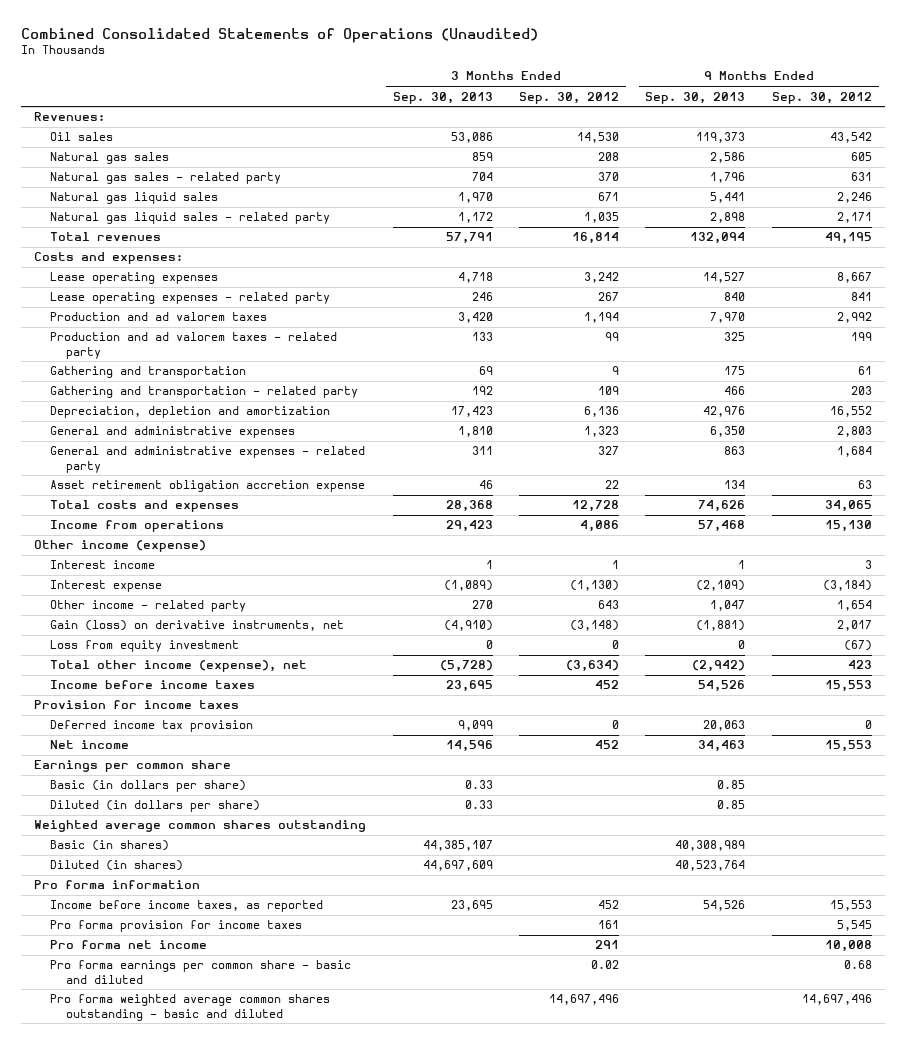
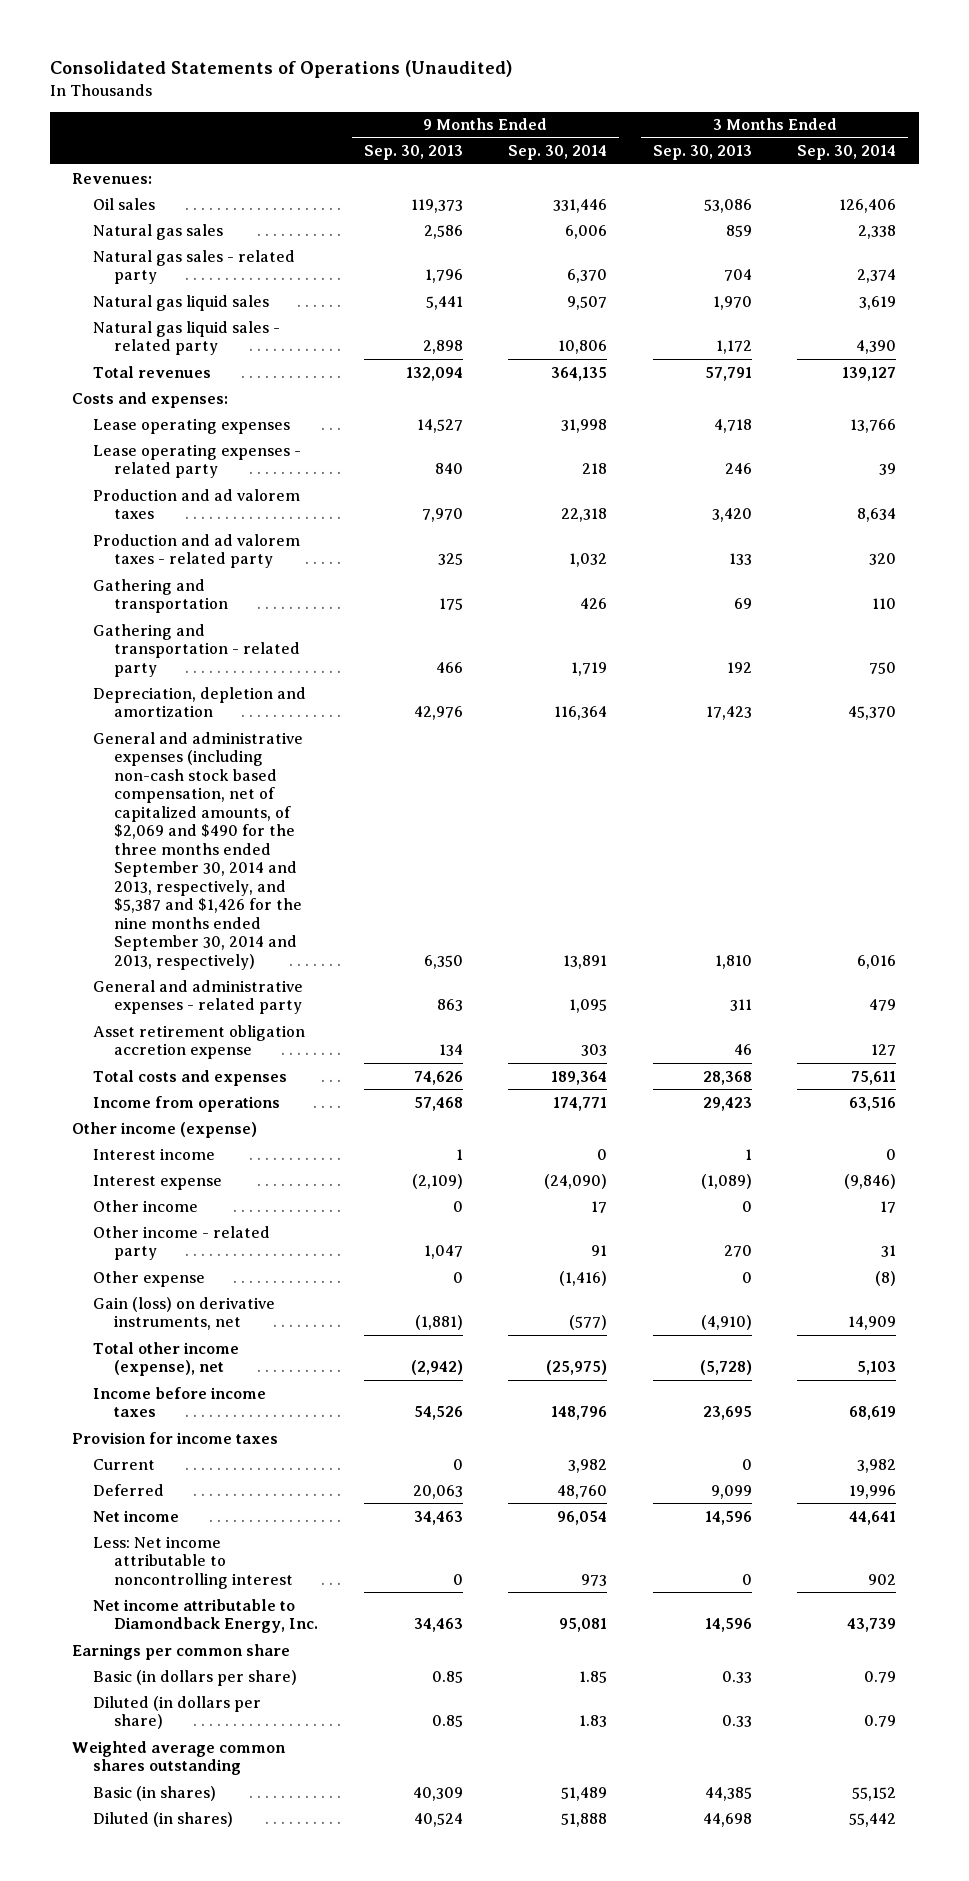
[20,27,538,43] Combined Consolidated Statements of Operations (Unaudited) -> [49,60,512,79] Consolidated Statements of Operations (Unaudited)
[518,91,619,104] Sep. 30, 2012 -> none
[771,91,872,104] Sep. 30, 2012 -> none
none -> [508,145,608,161] Sep. 30, 2014
none -> [797,145,897,161] Sep. 30, 2014
[50,426,296,439] General and administrative expenses -> [93,731,304,970] General and administrative expenses (including non-cash stock based compensation, net of capitalized amounts, of $2,069 and $490 for the three months ended September 30, 2014 and 2013, respectively, and $5,387 and $1,426 for the nine months ended September 30, 2014 and 2013, respectively)
none -> [93,1199,199,1212] Other income
none -> [93,1270,206,1287] Other expense
[50,640,240,653] Loss from equity investment -> none
none -> [93,1458,156,1470] Current
[50,720,254,733] Deferred income tax provision -> [93,1483,165,1496] Deferred
none -> [93,1535,293,1589] Less: Net income attributable to noncontrolling interest
none -> [93,1598,318,1634] Net income attributable to Diamondback Energy, Inc.
[34,880,201,890] Pro forma information -> none
[50,900,324,913] Income before income taxes, as reported -> none
[50,920,303,933] Pro forma provision for income taxes -> none
[50,940,208,950] Pro forma net income -> none
[50,960,352,984] Pro forma earnings per common share - basic and diluted -> none
[50,994,331,1021] Pro forma weighted average common shares outstanding - basic and diluted -> none
[422,840,493,852] 44,385,107 -> [704,1786,752,1801] 44,385
[675,840,746,852] 40,308,989 -> [412,1786,463,1801] 40,309
[422,860,493,872] 44,697,609 -> [702,1812,752,1827] 44,698
[675,860,746,872] 40,523,764 -> [413,1812,463,1827] 40,524

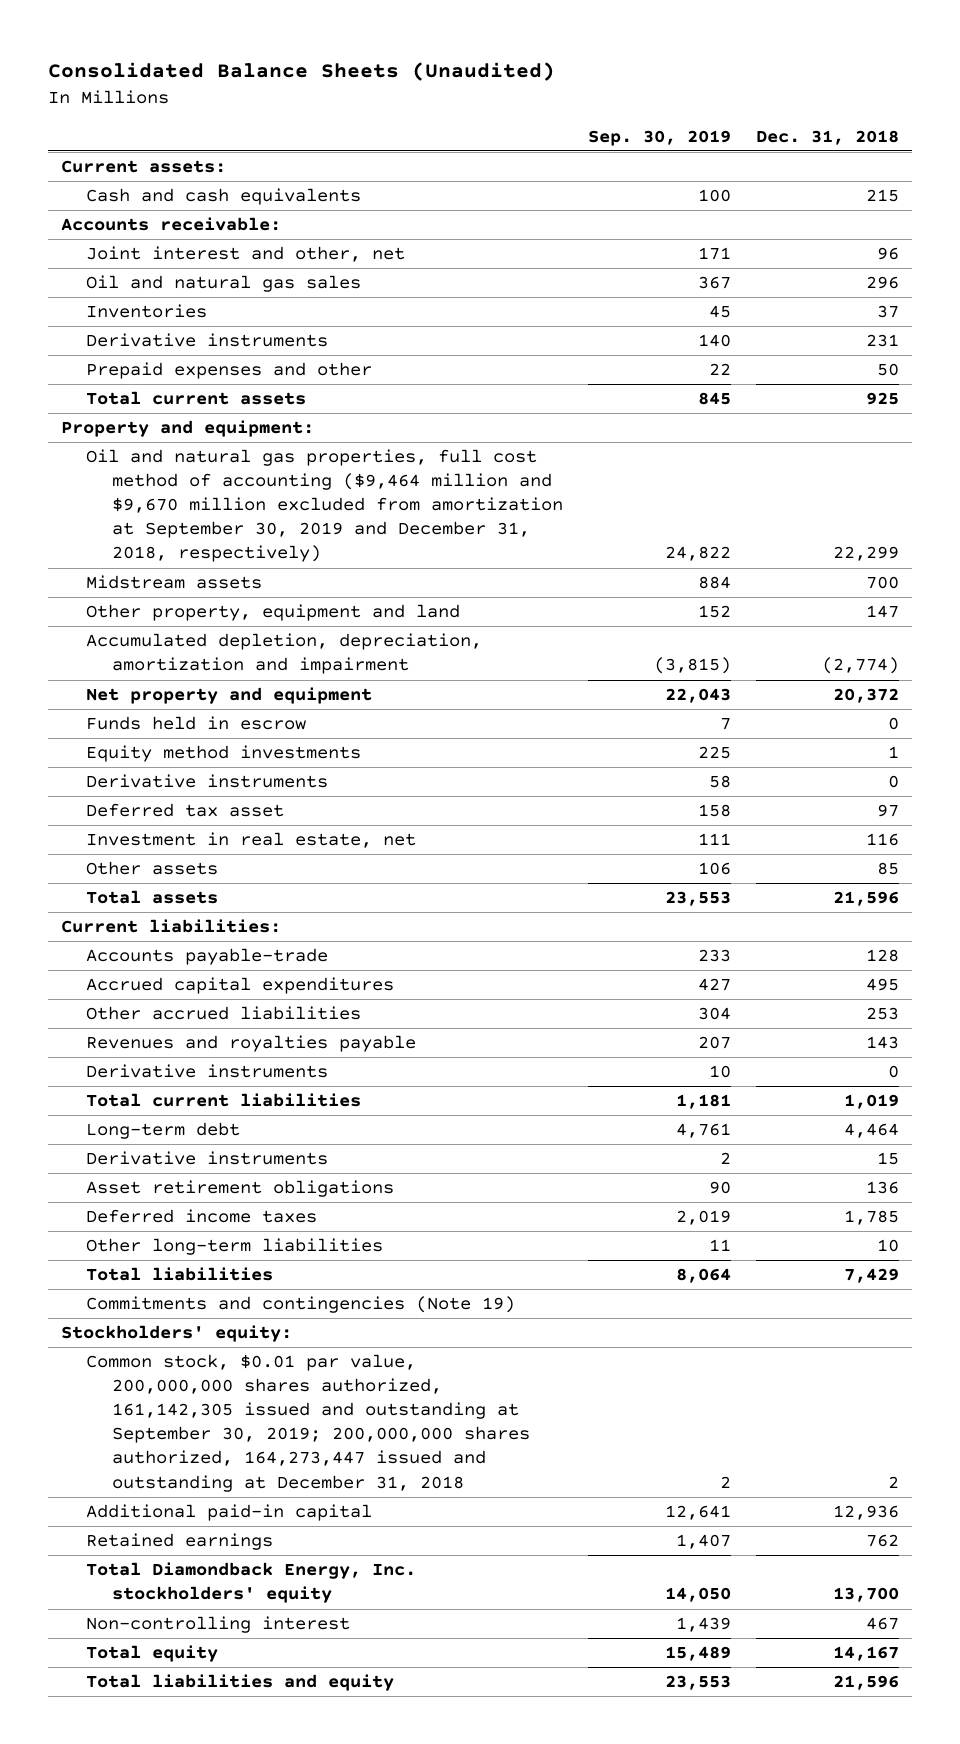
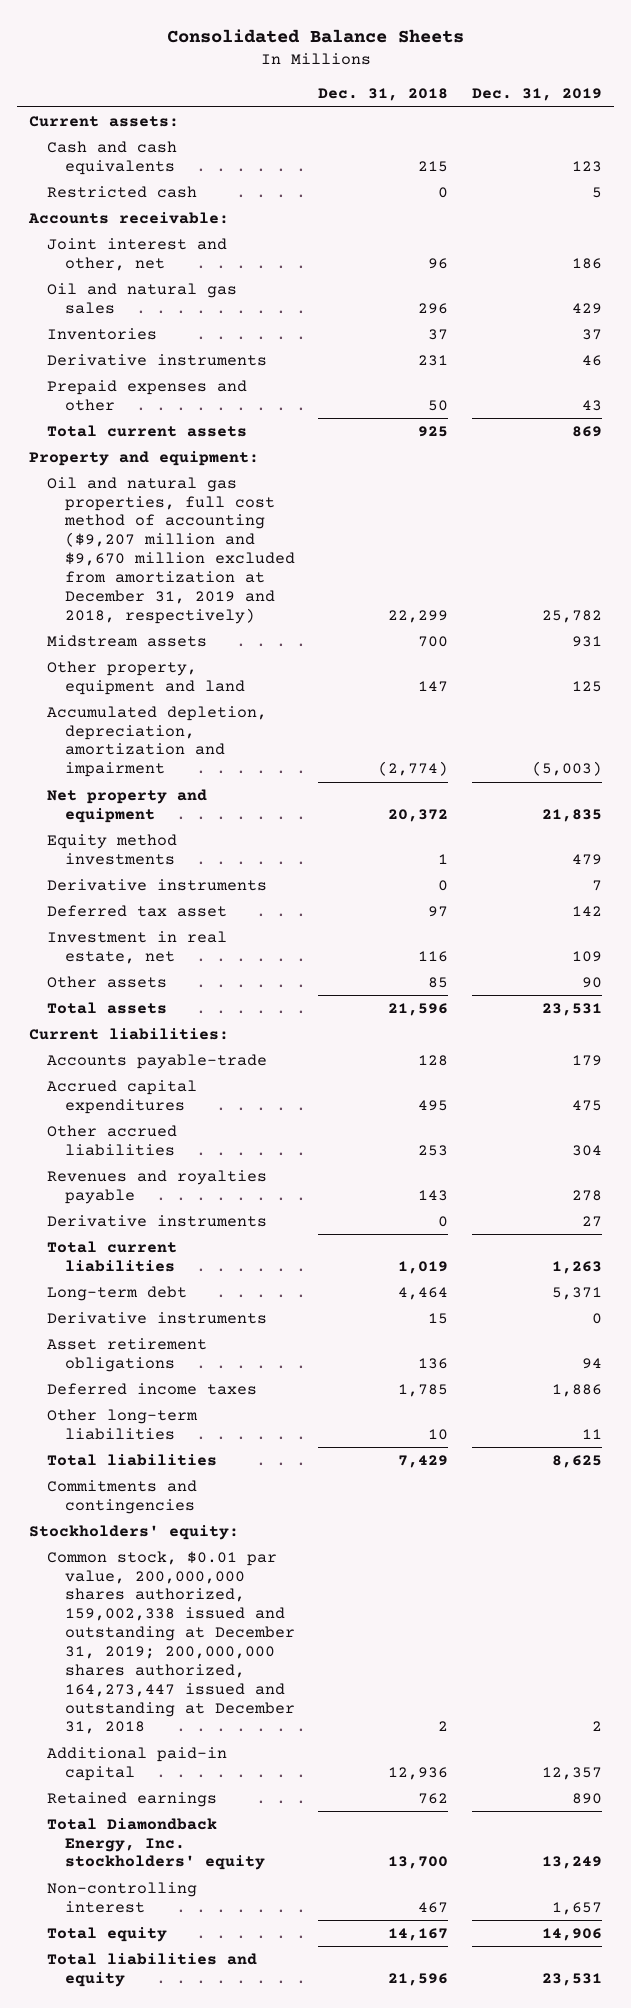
[48,62,556,82] Consolidated Balance Sheets (Unaudited) -> [166,29,464,44] Consolidated Balance Sheets
[587,129,731,146] Sep. 30, 2019 -> none
none -> [472,88,603,102] Dec. 31, 2019
none -> [46,185,197,198] Restricted cash
[86,449,563,563] Oil and natural gas properties, full cost method of accounting ($9,464 million and $9,670 million excluded from amortization at September 30, 2019 and December 31, 2018, respectively) -> [46,476,295,624] Oil and natural gas properties, full cost method of accounting ($9,207 million and $9,670 million excluded from amortization at December 31, 2019 and 2018, respectively)
[86,716,307,731] Funds held in escrow -> none
[86,1296,516,1314] Commitments and contingencies (Note 19) -> [46,1479,197,1514] Commitments and contingencies
[86,1354,530,1492] Common stock, $0.01 par value, 200,000,000 shares authorized, 161,142,305 issued and outstanding at September 30, 2019; 200,000,000 shares authorized, 164,273,447 issued and outstanding at December 31, 2018 -> [46,1550,295,1735] Common stock, $0.01 par value, 200,000,000 shares authorized, 159,002,338 issued and outstanding at December 31, 2019; 200,000,000 shares authorized, 164,273,447 issued and outstanding at December 31, 2018

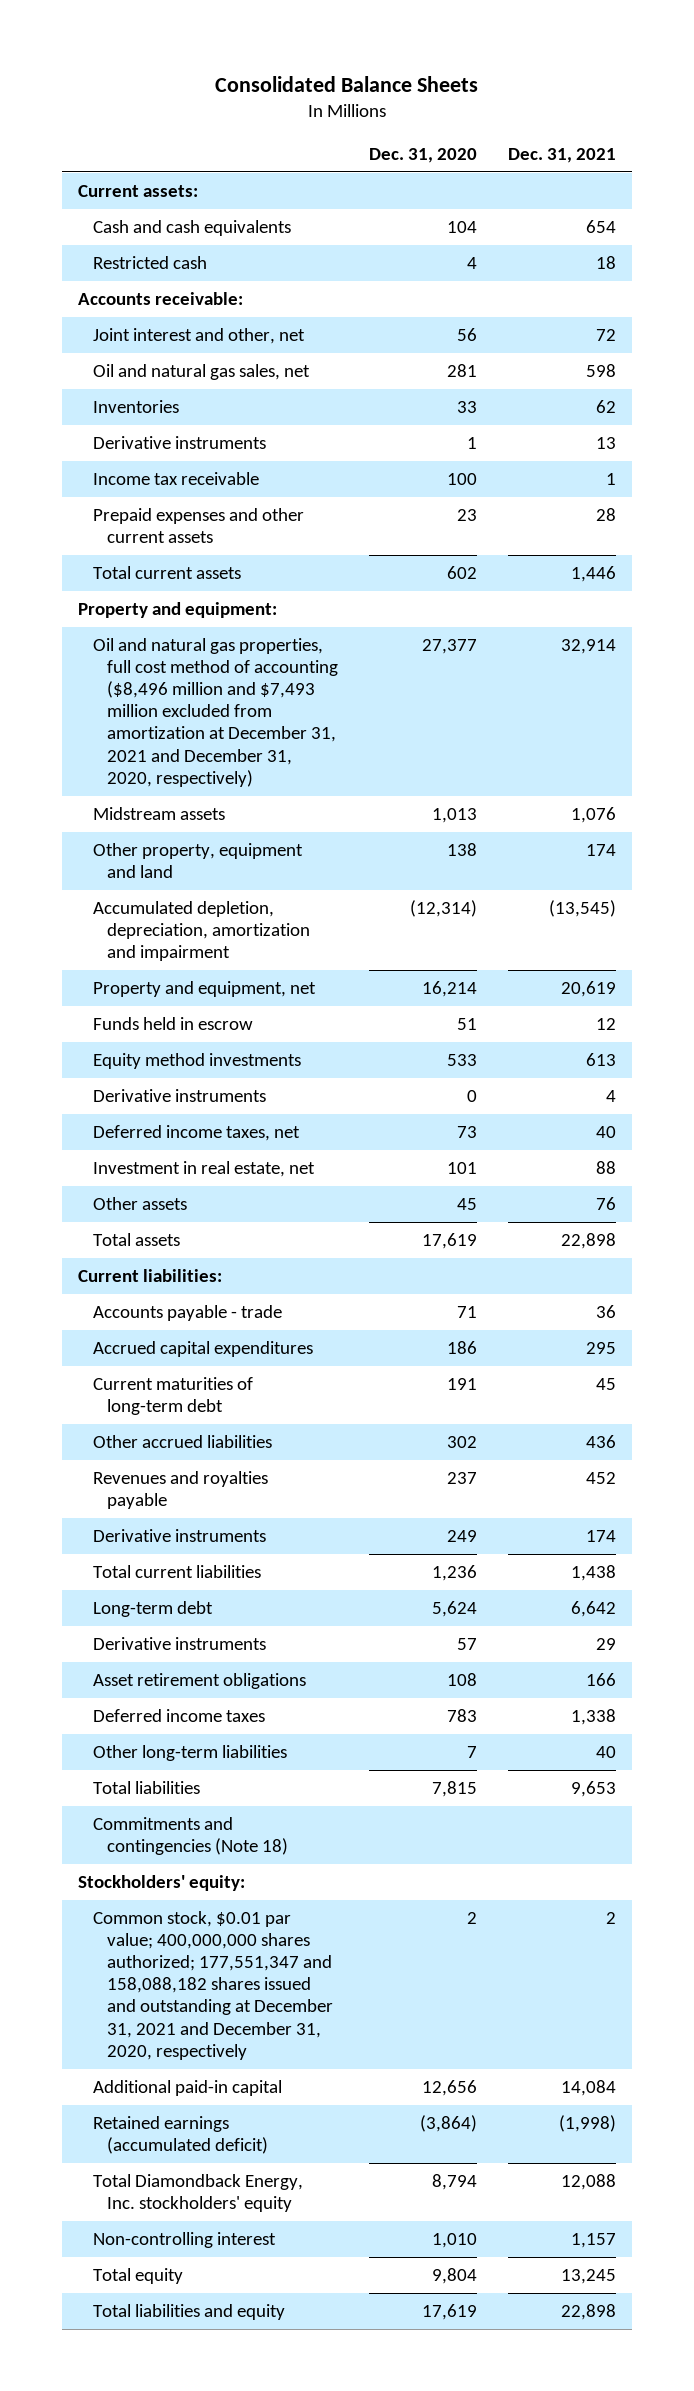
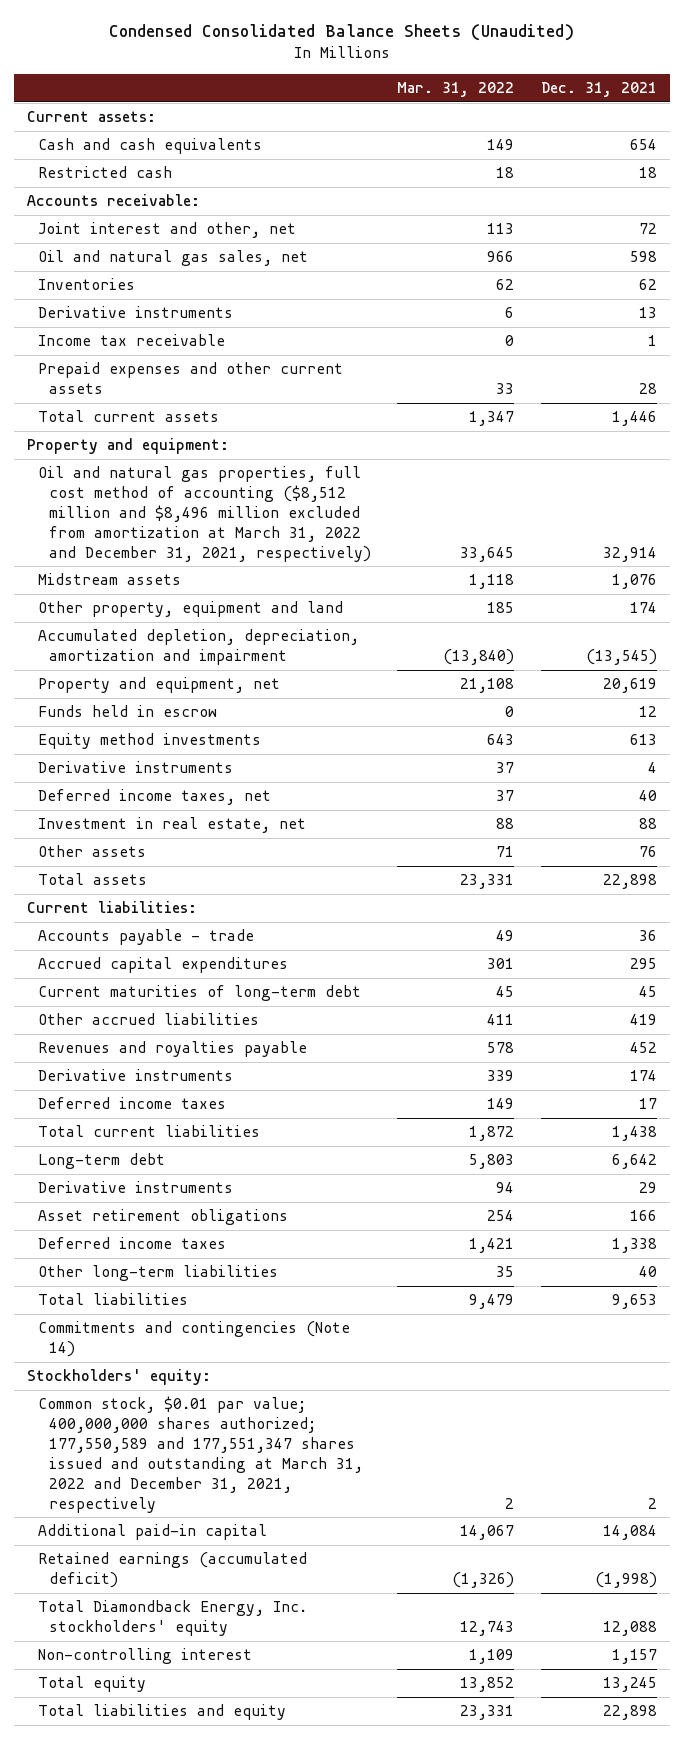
[215,75,479,92] Consolidated Balance Sheets -> [108,24,574,42] Condensed Consolidated Balance Sheets (Unaudited)
[369,147,478,163] Dec. 31, 2020 -> none
none -> [397,81,515,97] Mar. 31, 2022
[92,638,339,787] Oil and natural gas properties, full cost method of accounting ($8,496 million and $7,493 million excluded from amortization at December 31, 2021 and December 31, 2020, respectively) -> [37,466,372,562] Oil and natural gas properties, full cost method of accounting ($8,512 million and $8,496 million excluded from amortization at March 31, 2022 and December 31, 2021, respectively)
[586,1435,617,1449] 436 -> [629,1014,657,1026] 419
none -> [37,1097,226,1110] Deferred income taxes
[92,1817,289,1856] Commitments and contingencies (Note 18) -> [37,1321,350,1358] Commitments and contingencies (Note 14)
[92,1911,334,2060] Common stock, $0.01 par value; 400,000,000 shares authorized; 177,551,347 and 158,088,182 shares issued and outstanding at December 31, 2021 and December 31, 2020, respectively -> [37,1396,364,1513] Common stock, $0.01 par value; 400,000,000 shares authorized; 177,550,589 and 177,551,347 shares issued and outstanding at March 31, 2022 and December 31, 2021, respectively

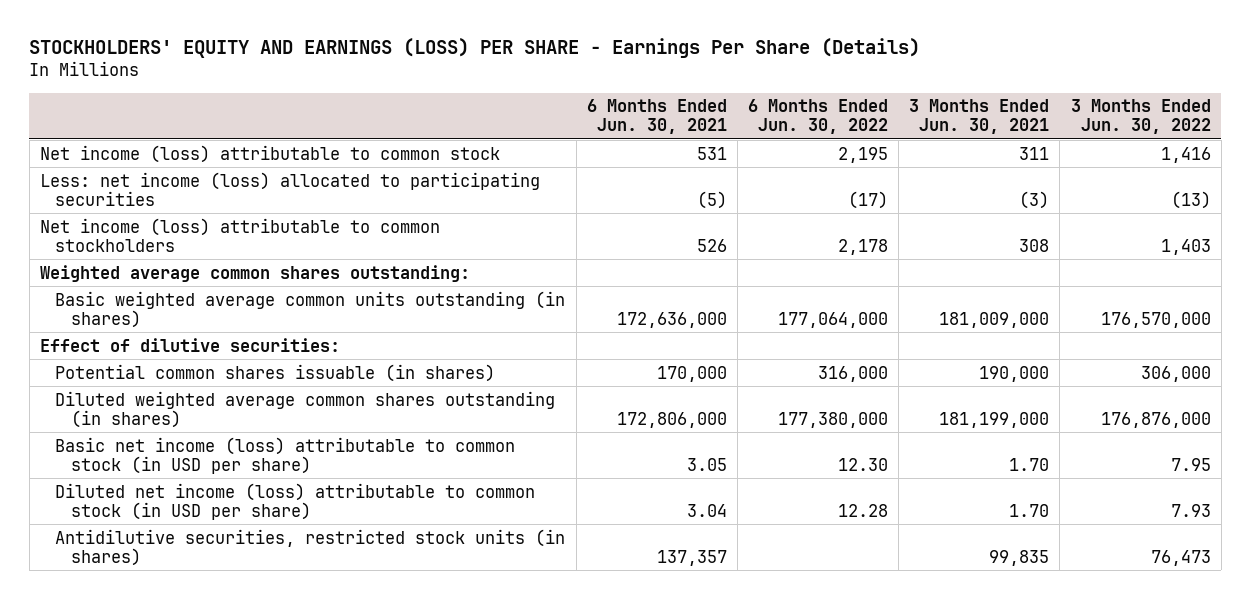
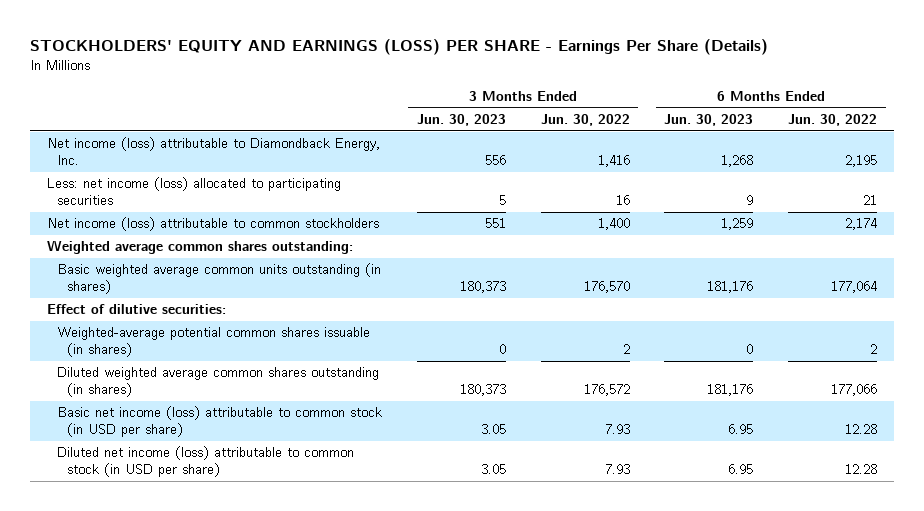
[586,99,727,135] 6 Months Ended Jun. 30, 2021 -> none
[909,99,1050,135] 3 Months Ended Jun. 30, 2021 -> none
none -> [416,113,506,126] Jun. 30, 2023
none -> [664,113,754,126] Jun. 30, 2023
[39,144,500,163] Net income (loss) attributable to common stock -> [47,137,381,166] Net income (loss) attributable to Diamondback Energy, Inc.
[847,190,888,209] (17) -> [862,195,877,206] 21
[1170,190,1211,209] (13) -> [615,195,630,206] 16
[837,238,888,255] 2,178 -> [844,218,877,231] 2,174
[1160,238,1211,255] 1,403 -> [597,218,630,231] 1,400
[777,311,888,328] 177,064,000 -> [830,281,877,294] 177,064
[1100,311,1211,328] 176,570,000 -> [583,281,630,294] 176,570
[55,363,496,382] Potential common shares issuable (in shares) -> [57,327,371,358] Weighted-average potential common shares issuable (in shares)
[817,365,888,382] 316,000 -> [869,344,877,355] 2
[1140,365,1211,382] 306,000 -> [622,344,630,355] 2
[777,411,888,428] 177,380,000 -> [830,384,877,397] 177,066
[1100,411,1211,428] 176,876,000 -> [583,384,630,397] 176,572
[837,457,888,471] 12.30 -> [844,424,877,435] 12.28
[1170,457,1211,471] 7.95 -> [604,424,630,435] 7.93
[55,528,566,566] Antidilutive securities, restricted stock units (in shares) -> none

